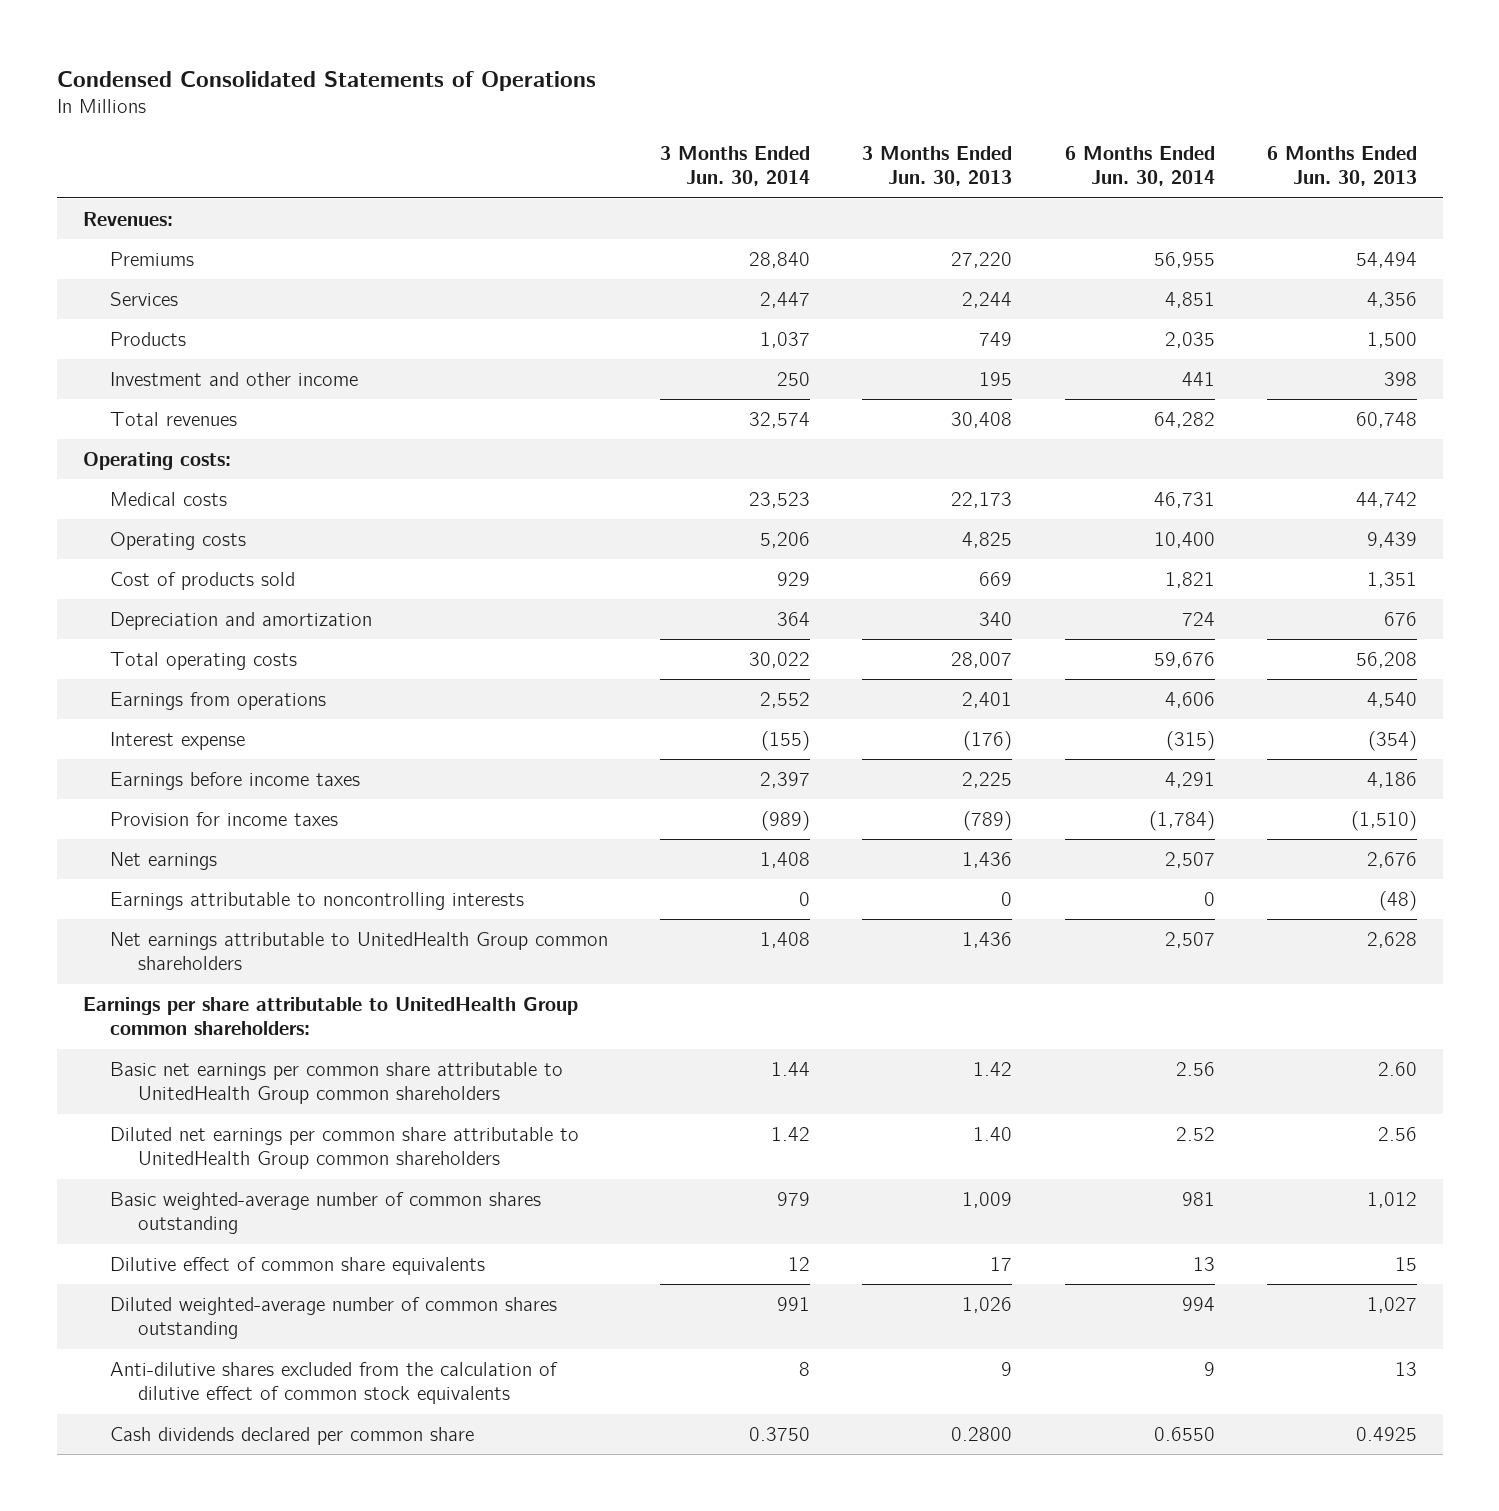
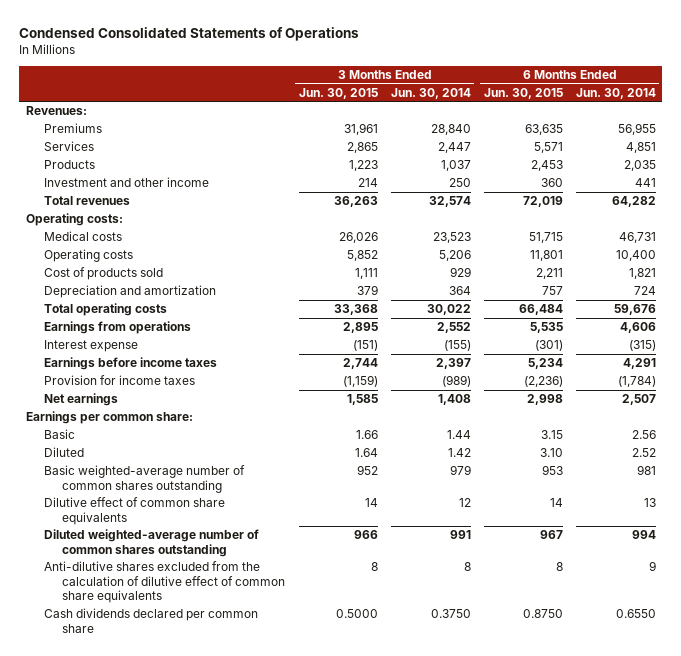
[862,145,1013,187] 3 Months Ended Jun. 30, 2013 -> none
[1266,145,1417,187] 6 Months Ended Jun. 30, 2013 -> none
none -> [298,87,378,99] Jun. 30, 2015
none -> [483,87,563,99] Jun. 30, 2015
[110,891,525,910] Earnings attributable to noncontrolling interests -> none
[110,931,609,971] Net earnings attributable to UnitedHealth Group common shareholders -> none
[82,996,578,1036] Earnings per share attributable to UnitedHealth Group common shareholders: -> [25,411,193,425] Earnings per common share:
[110,1061,564,1105] Basic net earnings per common share attributable to UnitedHealth Group common shareholders -> [44,429,76,440] Basic
[110,1126,580,1170] Diluted net earnings per common share attributable to UnitedHealth Group common shareholders -> [44,447,85,458] Diluted
[110,1361,559,1405] Anti-dilutive shares excluded from the calculation of dilutive effect of common stock equivalents -> [44,561,286,604] Anti-dilutive shares excluded from the calculation of dilutive effect of common share equivalents

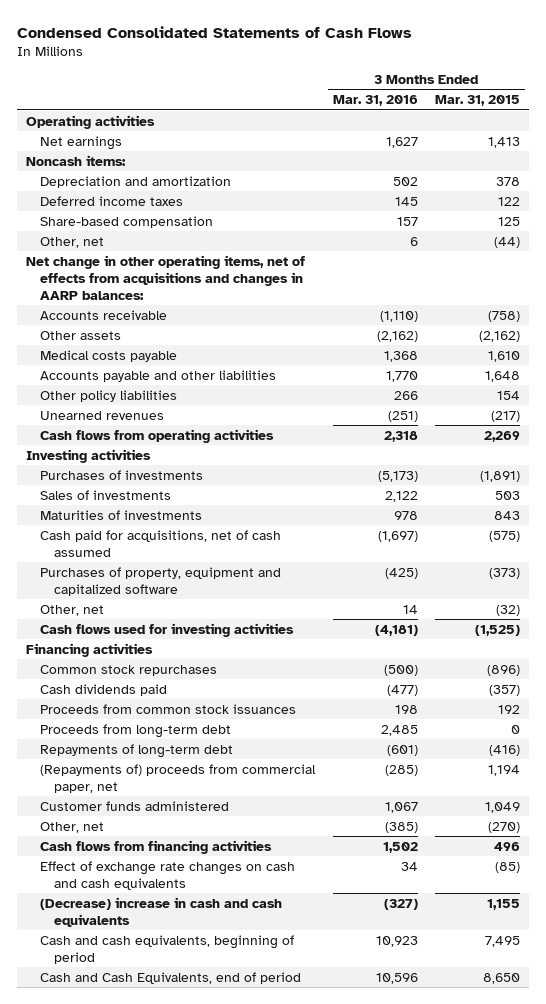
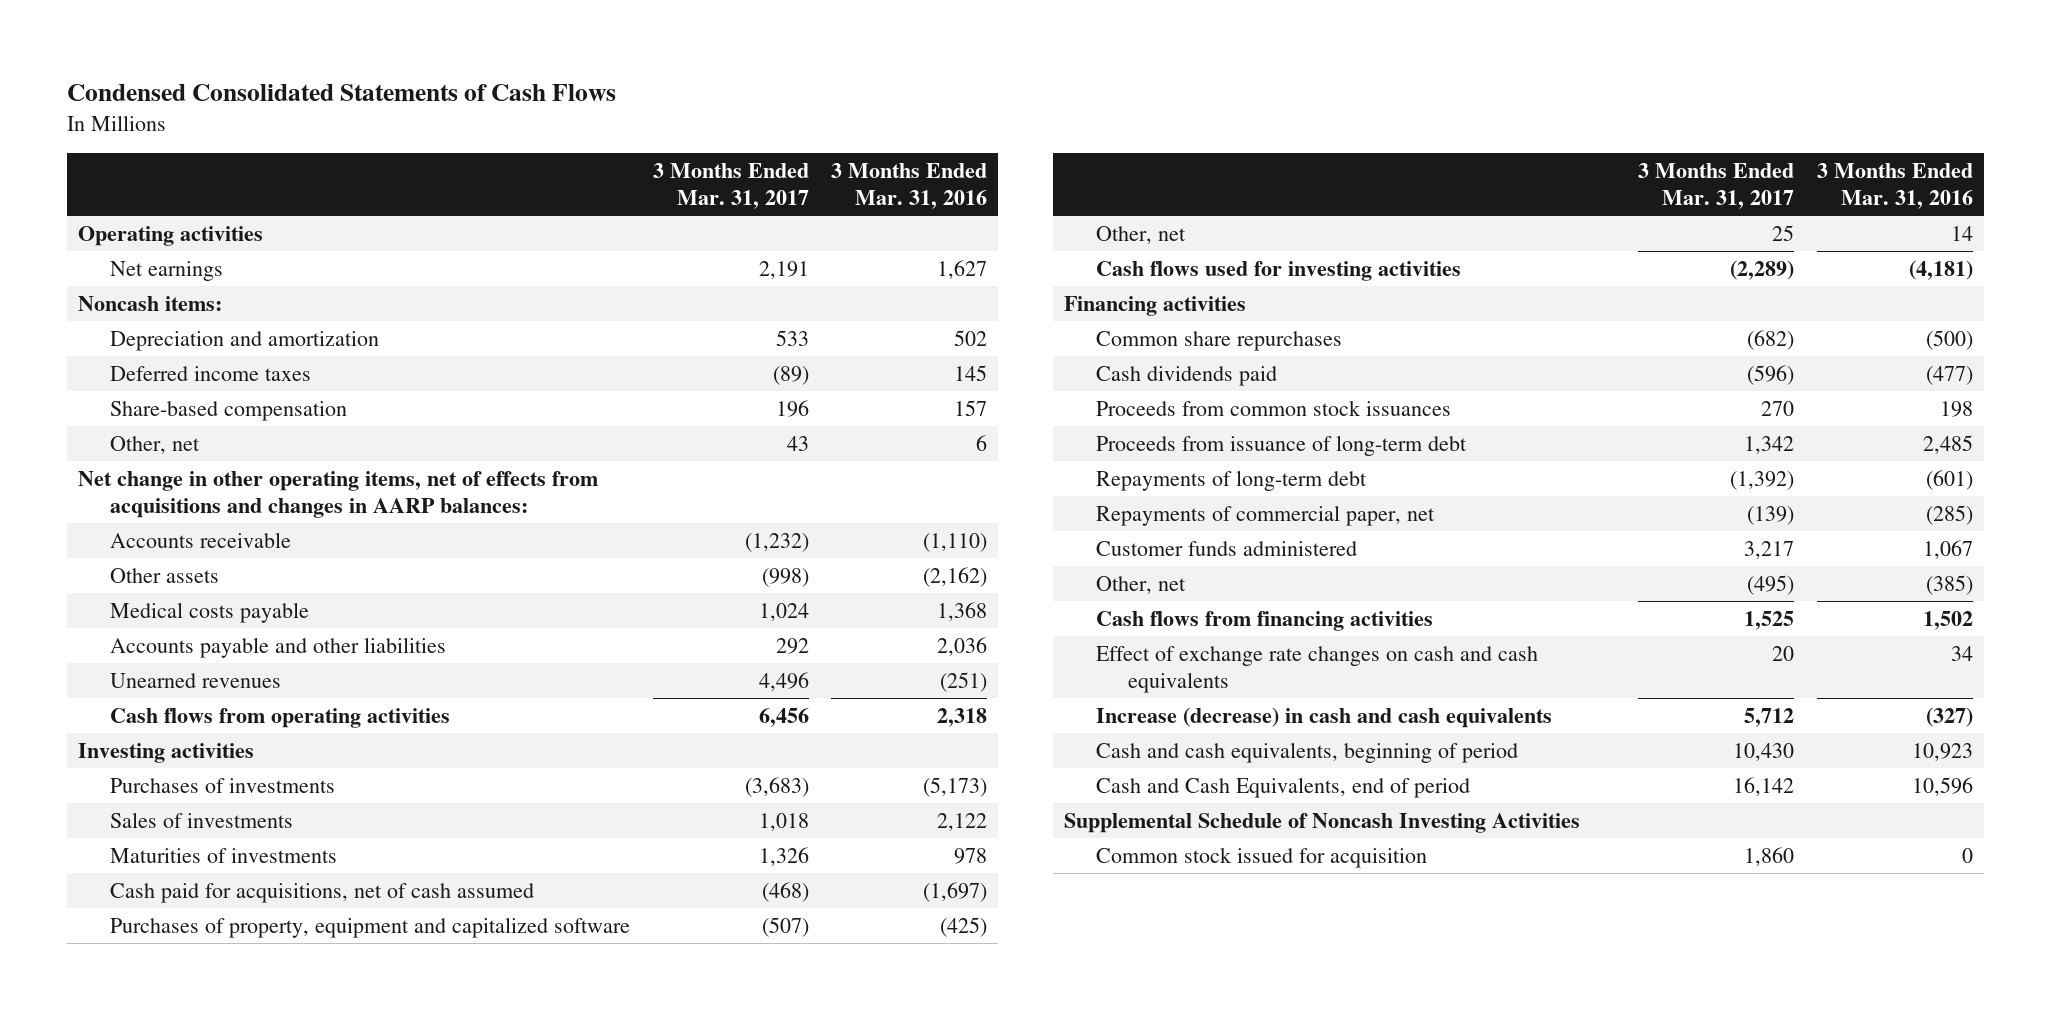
[435,95,521,107] Mar. 31, 2015 -> none
none -> [652,162,809,210] 3 Months Ended Mar. 31, 2017
[40,389,178,402] Other policy liabilities -> none
[385,370,418,382] 1,770 -> [936,636,987,656] 2,036
[40,664,218,676] Common stock repurchases -> [1095,330,1342,351] Common share repurchases
[40,723,232,738] Proceeds from long-term debt -> [1095,434,1467,456] Proceeds from issuance of long-term debt
[40,763,317,793] (Repayments of) proceeds from commercial paper, net -> [1095,504,1435,526] Repayments of commercial paper, net
[40,896,283,927] (Decrease) increase in cash and cash equivalents -> [1095,706,1552,728] Increase (decrease) in cash and cash equivalents
none -> [1064,812,1581,833] Supplemental Schedule of Noncash Investing Activities
none -> [1095,846,1427,868] Common stock issued for acquisition

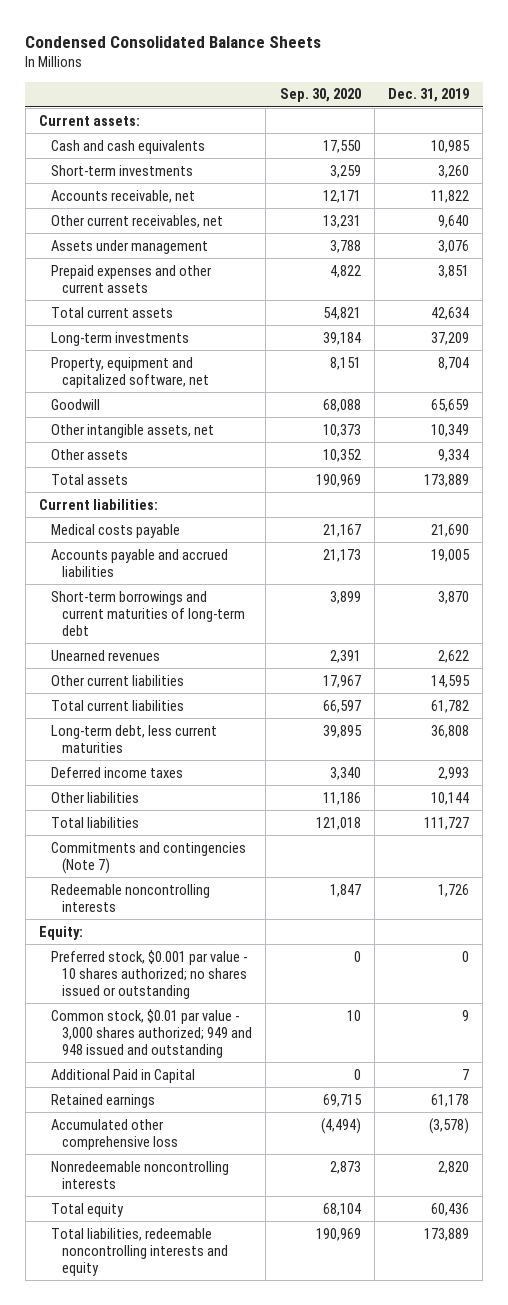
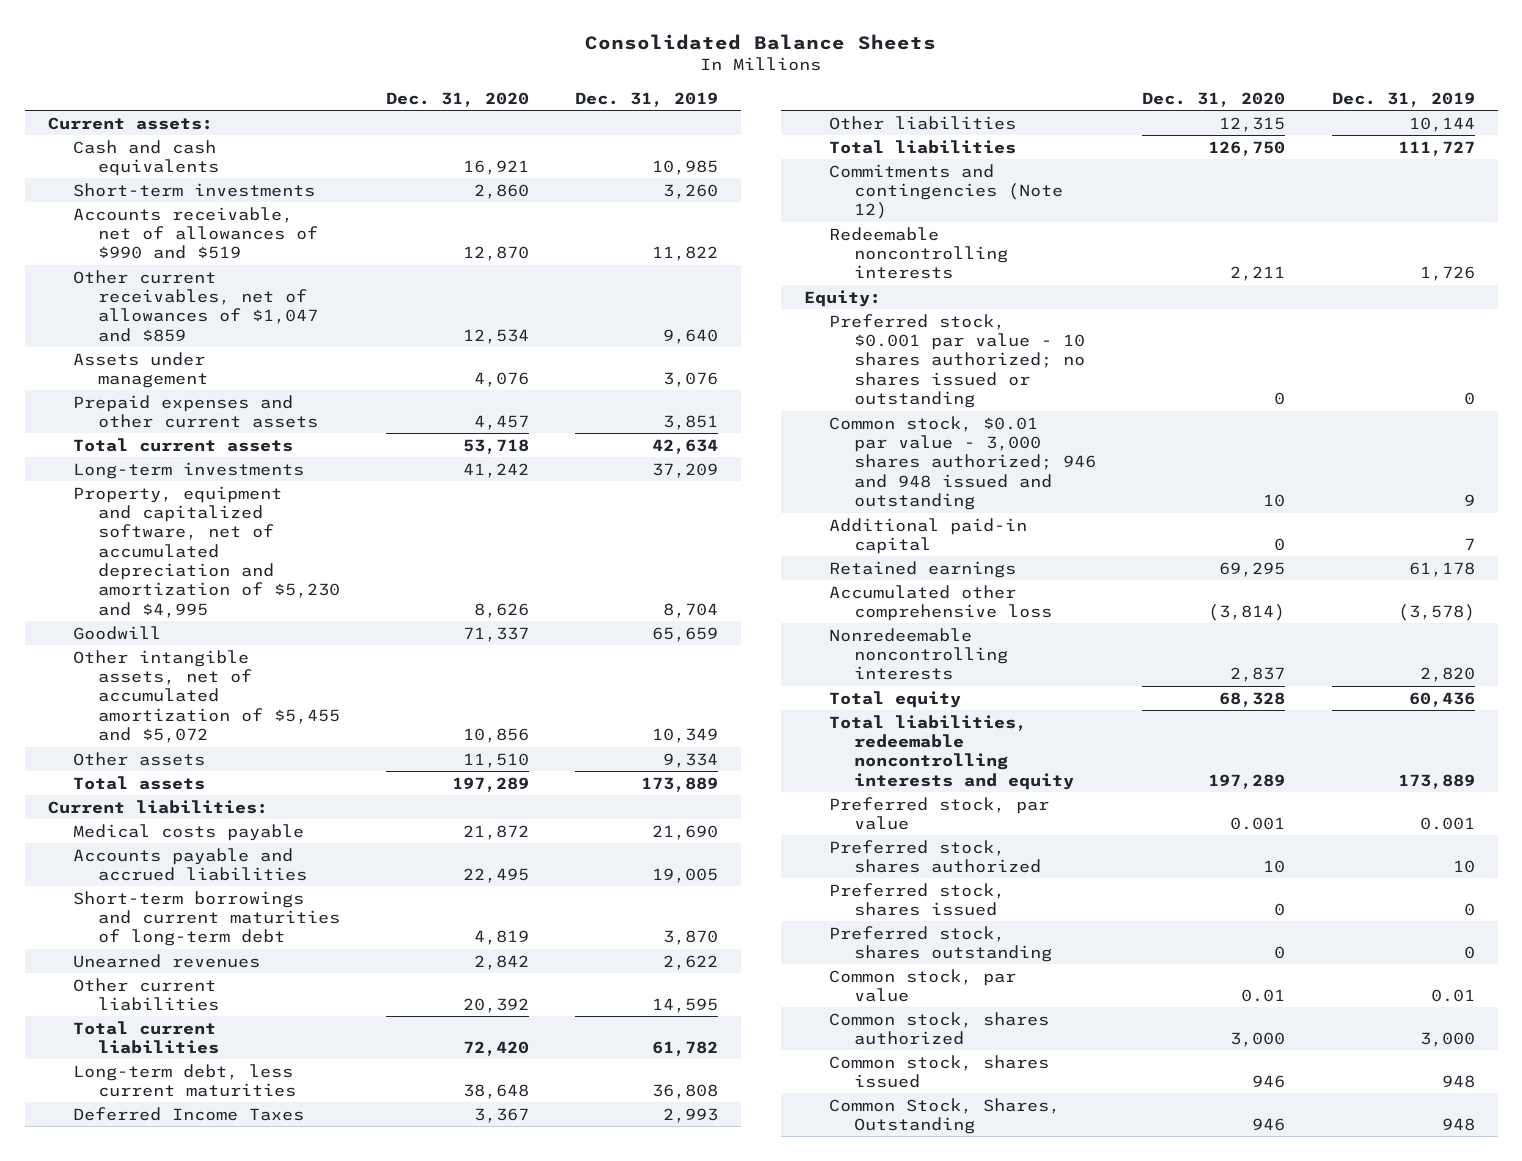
[25,35,322,48] Condensed Consolidated Balance Sheets -> [585,34,937,51] Consolidated Balance Sheets
[279,88,361,103] Sep. 30, 2020 -> none
none -> [386,91,530,107] Dec. 31, 2020
[50,189,195,203] Accounts receivable, net -> [72,206,318,260] Accounts receivable, net of allowances of $990 and $519
[50,214,223,228] Other current receivables, net -> [72,269,318,342] Other current receivables, net of allowances of $1,047 and $859
[50,356,210,388] Property, equipment and capitalized software, net -> [72,485,340,618] Property, equipment and capitalized software, net of accumulated depreciation and amortization of $5,230 and $4,995
[50,423,214,438] Other intangible assets, net -> [72,649,340,744] Other intangible assets, net of accumulated amortization of $5,455 and $5,072
[50,766,183,778] Deferred income taxes -> [72,1106,304,1121] Deferred Income Taxes
[50,841,246,874] Commitments and contingencies (Note 7) -> [829,163,1064,220] Commitments and contingencies (Note 12)
[50,1008,253,1059] Common stock, $0.01 par value - 3,000 shares authorized; 949 and 948 issued and outstanding -> [829,415,1097,511] Common stock, $0.01 par value - 3,000 shares authorized; 946 and 948 issued and outstanding
[50,1068,195,1083] Additional Paid in Capital -> [829,517,1028,554] Additional paid-in capital
none -> [829,796,1050,830] Preferred stock, par value
none -> [829,839,1042,873] Preferred stock, shares authorized
none -> [829,882,1006,916] Preferred stock, shares issued
none -> [829,925,1053,962] Preferred stock, shares outstanding
none -> [829,968,1017,1002] Common stock, par value
none -> [829,1011,1050,1045] Common stock, shares authorized
none -> [829,1054,1050,1088] Common stock, shares issued
none -> [829,1097,1061,1134] Common Stock, Shares, Outstanding

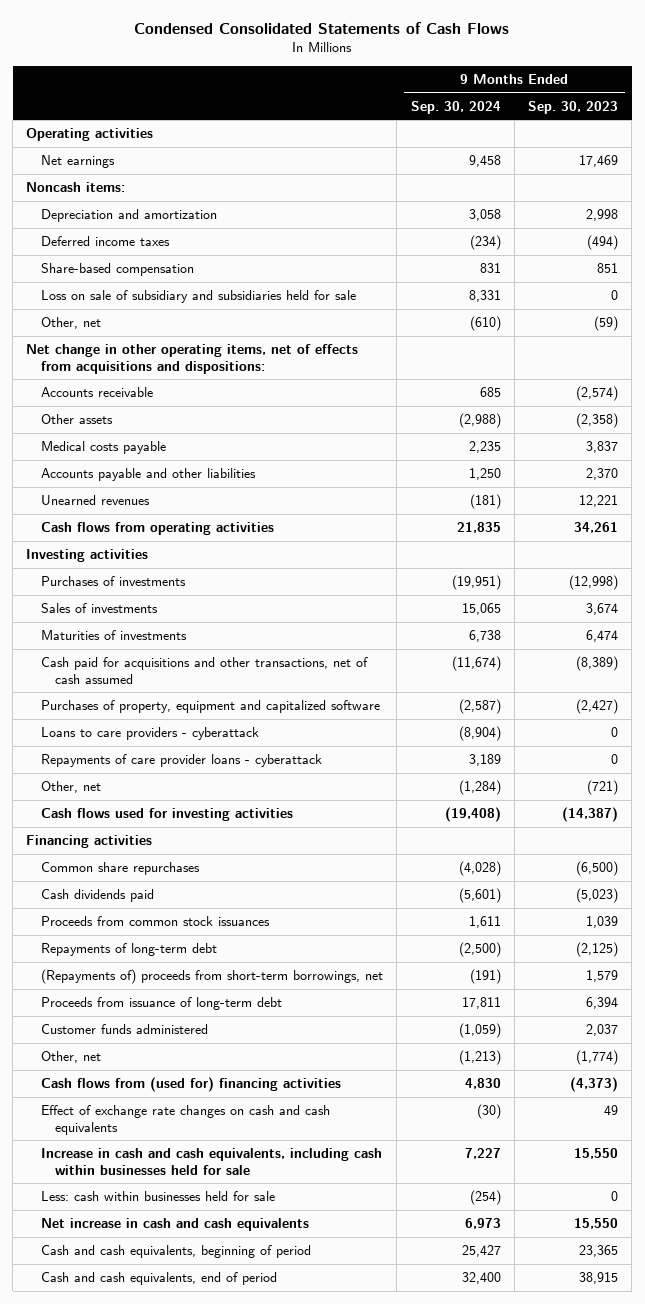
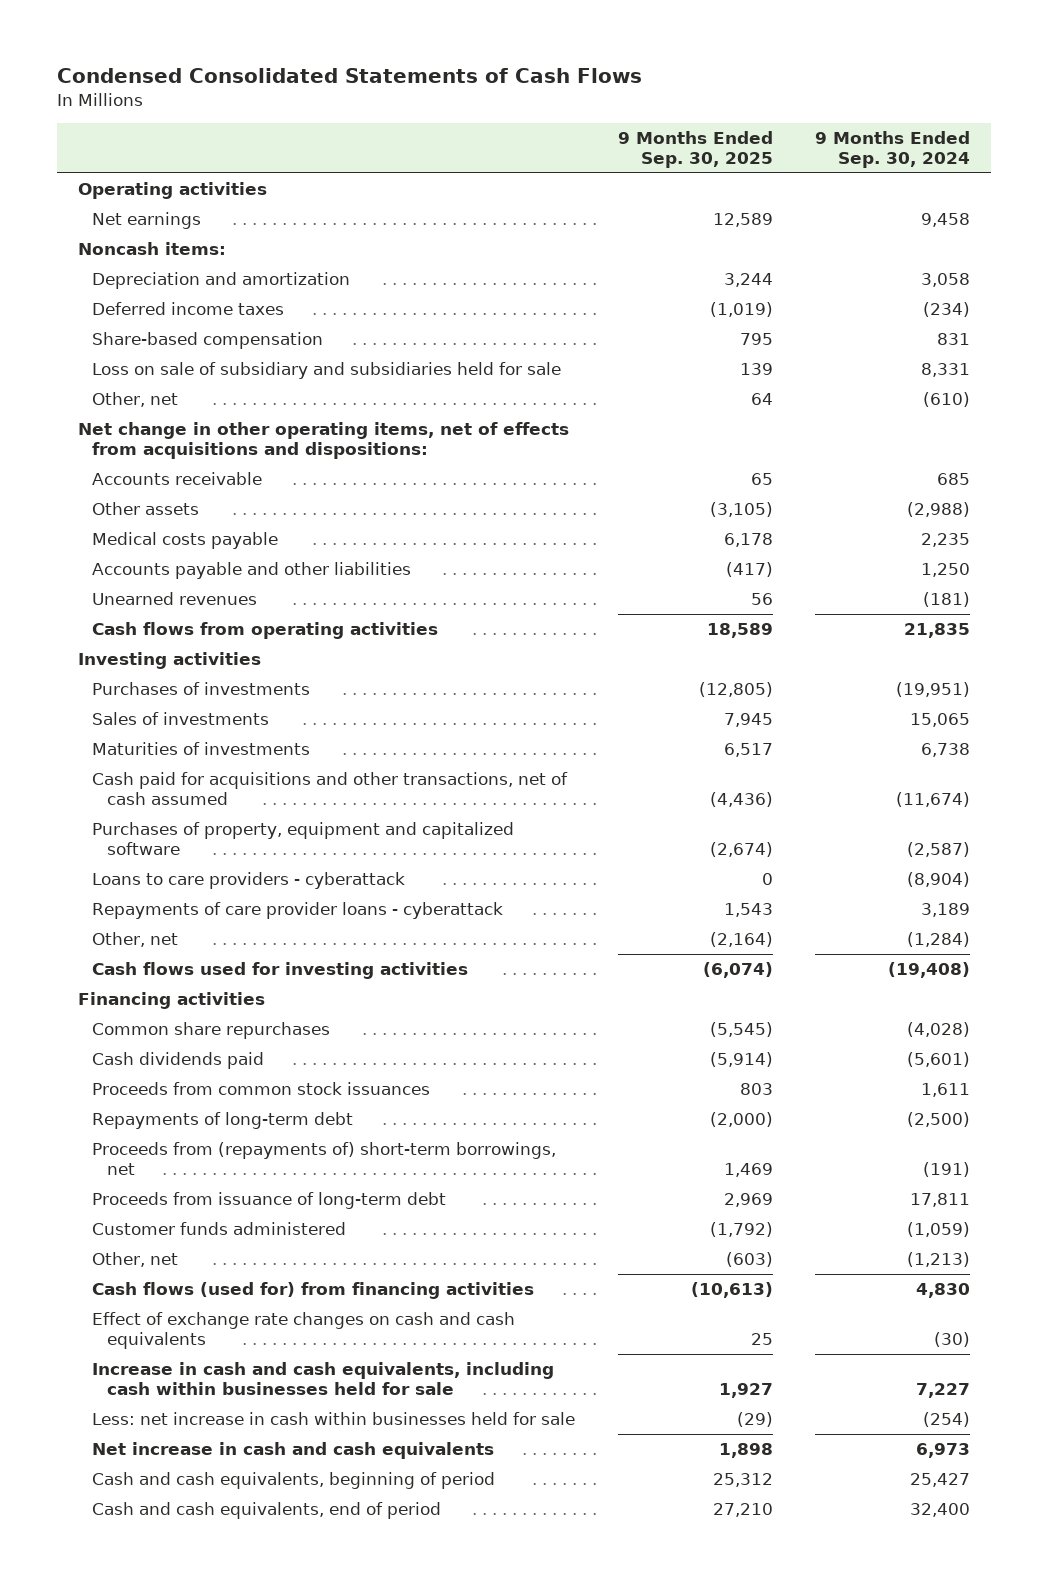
[528,100,619,114] Sep. 30, 2023 -> none
none -> [617,130,773,168] 9 Months Ended Sep. 30, 2025
[40,969,383,985] (Repayments of) proceeds from short-term borrowings, net -> [92,1142,557,1176] Proceeds from (repayments of) short-term borrowings, net
[40,1077,341,1093] Cash flows from (used for) financing activities -> [92,1282,535,1300] Cash flows (used for) from financing activities
[40,1191,275,1202] Less: cash within businesses held for sale -> [92,1412,576,1426] Less: net increase in cash within businesses held for sale

